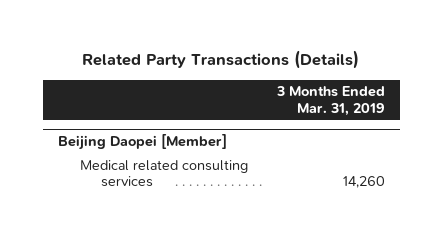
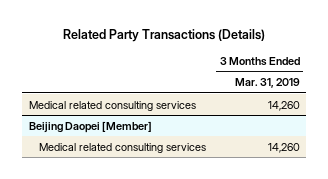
none -> [28,100,196,111] Medical related consulting services

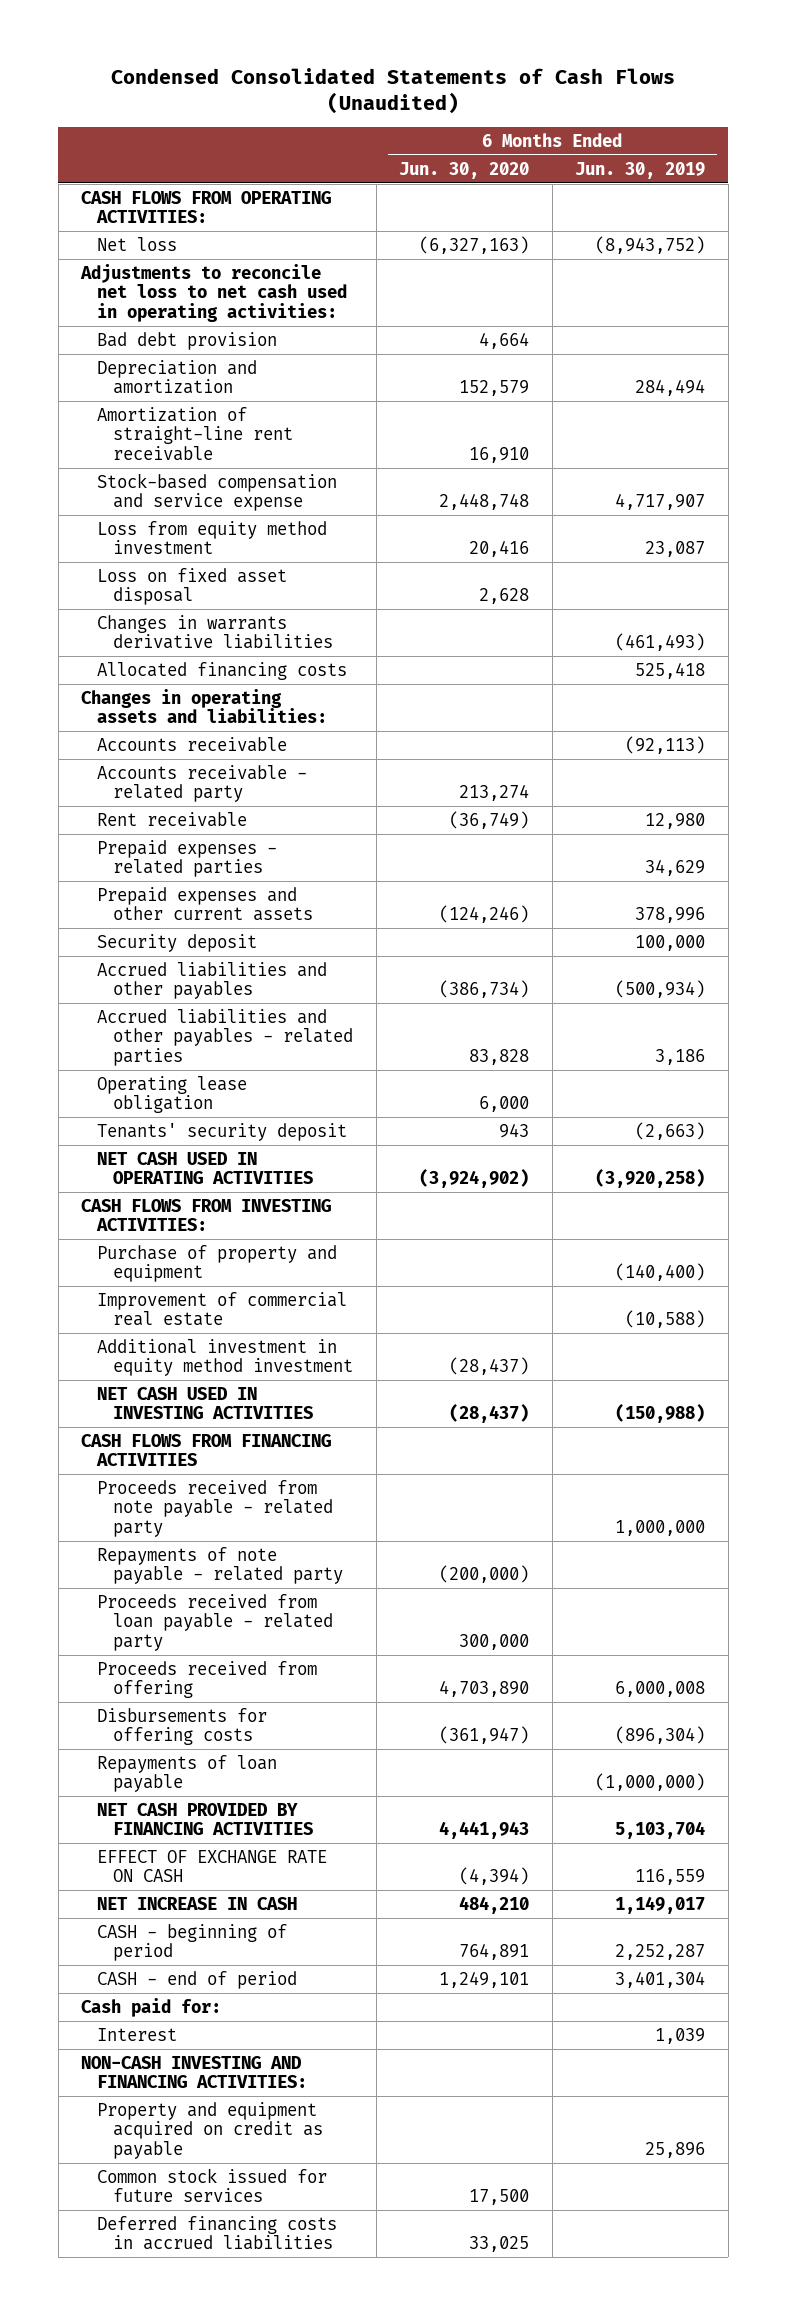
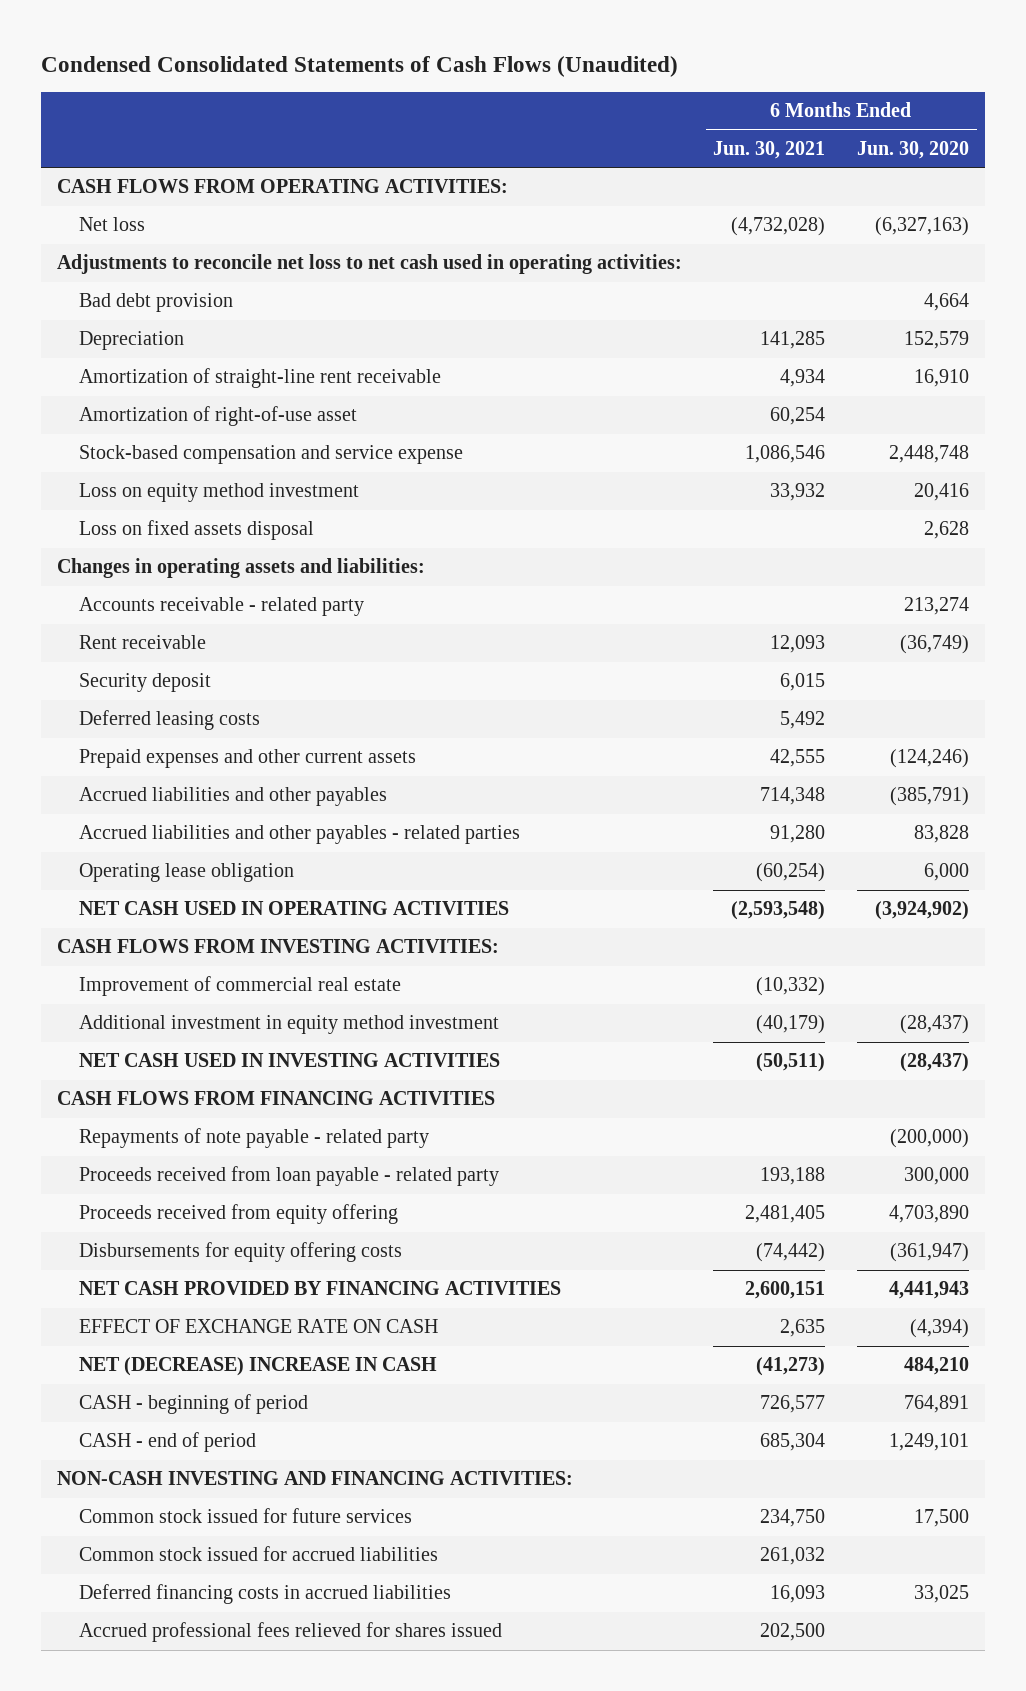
[575,161,706,179] Jun. 30, 2019 -> none
none -> [713,141,826,160] Jun. 30, 2021
[97,359,258,395] Depreciation and amortization -> [78,331,184,351] Depreciation
none -> [78,406,357,427] Amortization of right-of-use asset
[97,614,334,650] Changes in warrants derivative liabilities -> none
[97,661,348,680] Allocated financing costs -> none
[97,520,328,555] Loss from equity method investment -> [78,483,359,503] Loss on equity method investment
[97,567,288,606] Loss on fixed asset disposal -> [78,520,314,541] Loss on fixed assets disposal
[97,736,288,752] Accounts receivable -> none
[97,839,278,878] Prepaid expenses - related parties -> none
none -> [78,710,260,731] Deferred leasing costs
[97,886,314,922] Prepaid expenses and other current assets -> [78,749,416,769] Prepaid expenses and other current assets
[439,980,530,999] (386,734) -> [890,787,970,807] (385,791)
[97,1122,348,1141] Tenants' security deposit -> none
[97,1244,338,1283] Purchase of property and equipment -> none
[97,1479,334,1537] Proceeds received from note payable - related party -> none
[97,1754,278,1793] Repayments of loan payable -> none
[97,1660,318,1699] Proceeds received from offering -> [78,1204,398,1225] Proceeds received from equity offering
[97,1707,268,1746] Disbursements for offering costs -> [78,1242,402,1263] Disbursements for equity offering costs
[97,1896,298,1910] NET INCREASE IN CASH -> [78,1357,437,1377] NET (DECREASE) INCREASE IN CASH
[81,1997,222,2017] Cash paid for: -> none
[97,2027,178,2041] Interest -> none
[97,2101,324,2159] Property and equipment acquired on credit as payable -> none
none -> [78,1546,438,1562] Common stock issued for accrued liabilities
none -> [78,1622,502,1643] Accrued professional fees relieved for shares issued

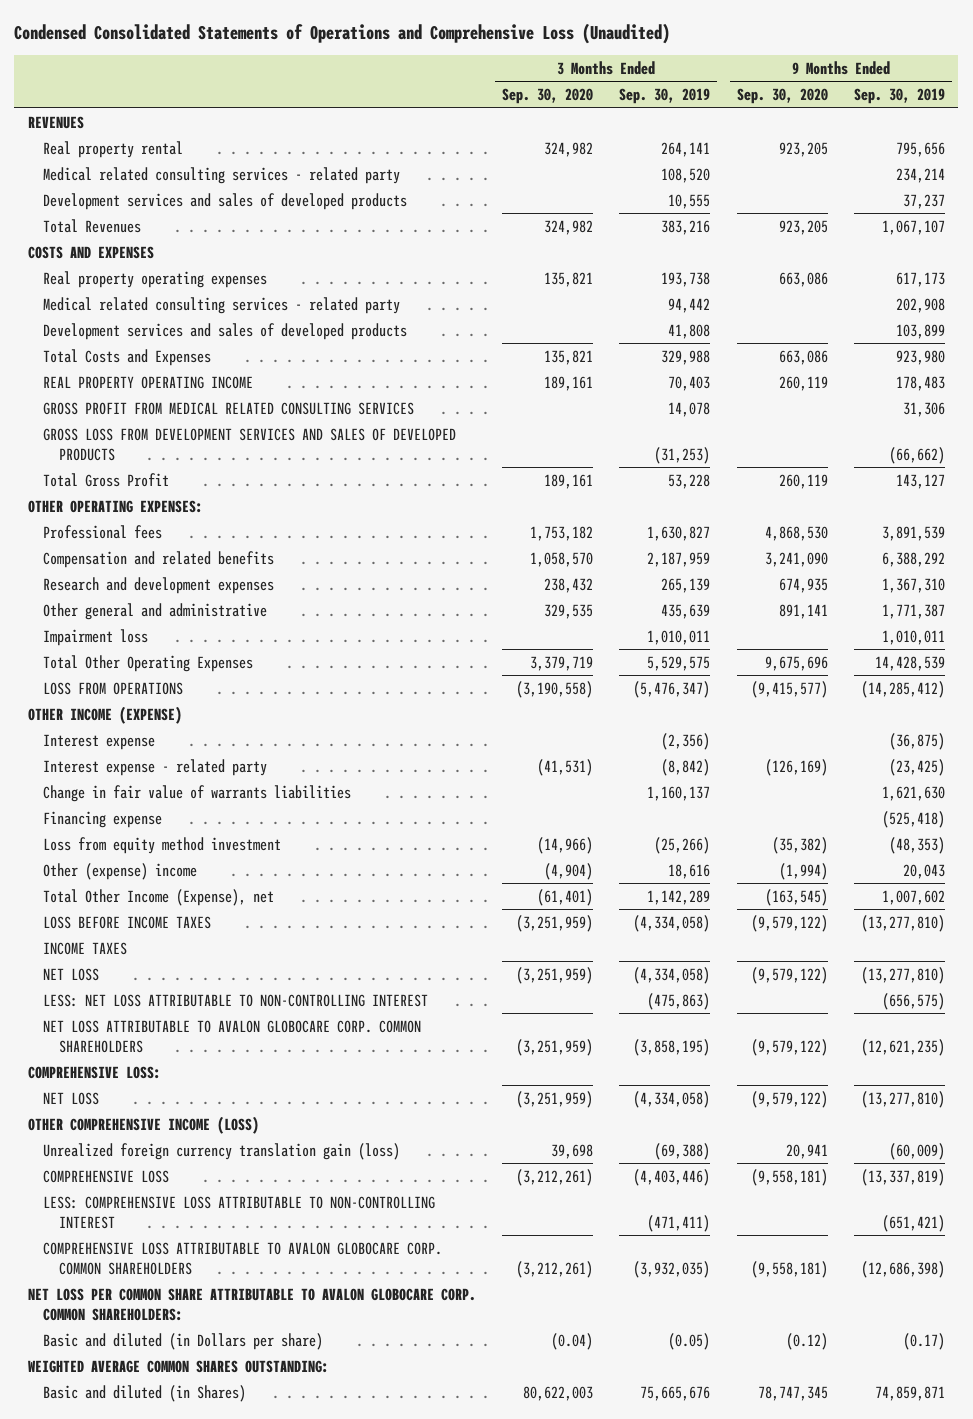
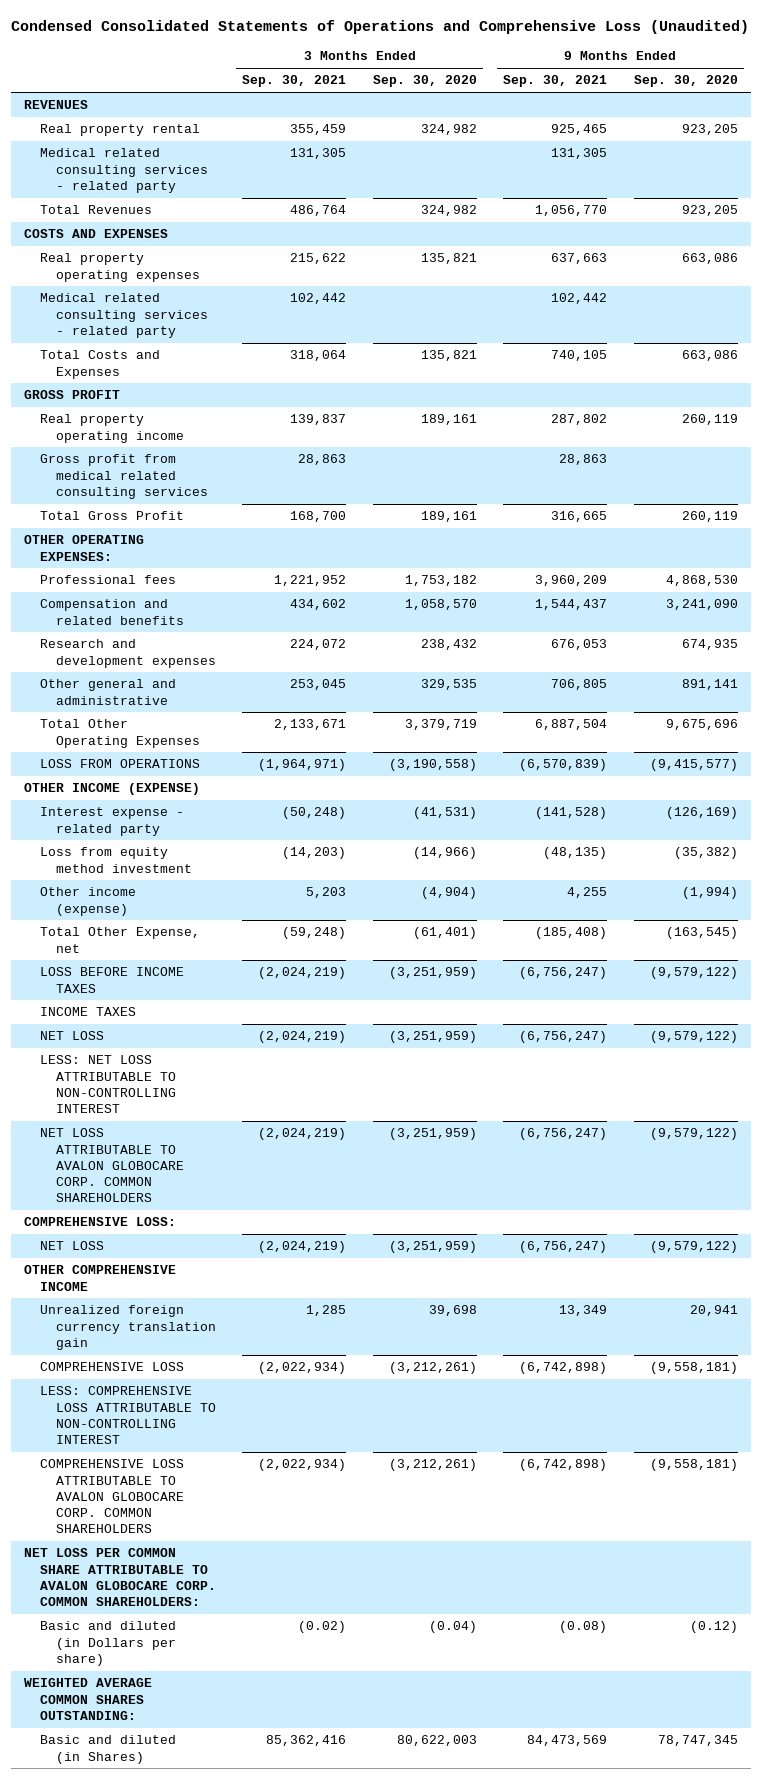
[619,88,711,105] Sep. 30, 2019 -> none
[854,88,946,105] Sep. 30, 2019 -> none
none -> [242,75,347,88] Sep. 30, 2021
none -> [503,75,608,88] Sep. 30, 2021
[43,192,408,210] Development services and sales of developed products -> none
[43,322,408,340] Development services and sales of developed products -> none
[43,427,457,461] GROSS LOSS FROM DEVELOPMENT SERVICES AND SALES OF DEVELOPED PRODUCTS -> none
none -> [24,390,121,400] GROSS PROFIT
[43,375,254,389] REAL PROPERTY OPERATING INCOME -> [40,414,184,443] Real property operating income
[43,401,415,415] GROSS PROFIT FROM MEDICAL RELATED CONSULTING SERVICES -> [40,454,208,499] Gross profit from medical related consulting services
[43,628,149,646] Impairment loss -> none
[43,733,156,750] Interest expense -> none
[43,784,352,802] Change in fair value of warrants liabilities -> none
[43,810,163,828] Financing expense -> none
[43,862,198,880] Other (expense) income -> [40,887,137,916] Other income (expense)
[43,888,275,906] Total Other Income (Expense), net -> [40,927,201,953] Total Other Expense, net
[27,1115,259,1134] OTHER COMPREHENSIVE INCOME (LOSS) -> [24,1265,177,1291] OTHER COMPREHENSIVE INCOME
[43,1142,401,1160] Unrealized foreign currency translation gain (loss) -> [40,1305,216,1350] Unrealized foreign currency translation gain

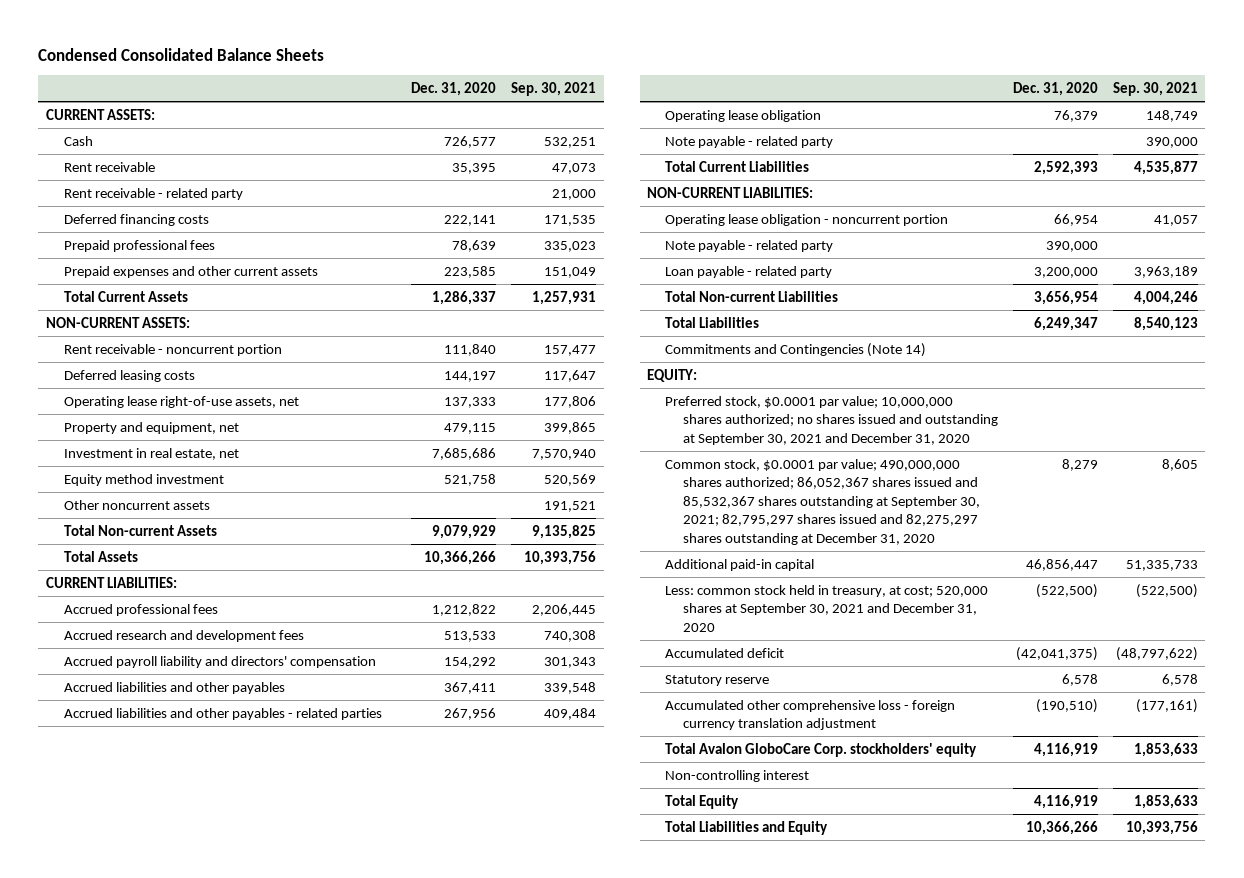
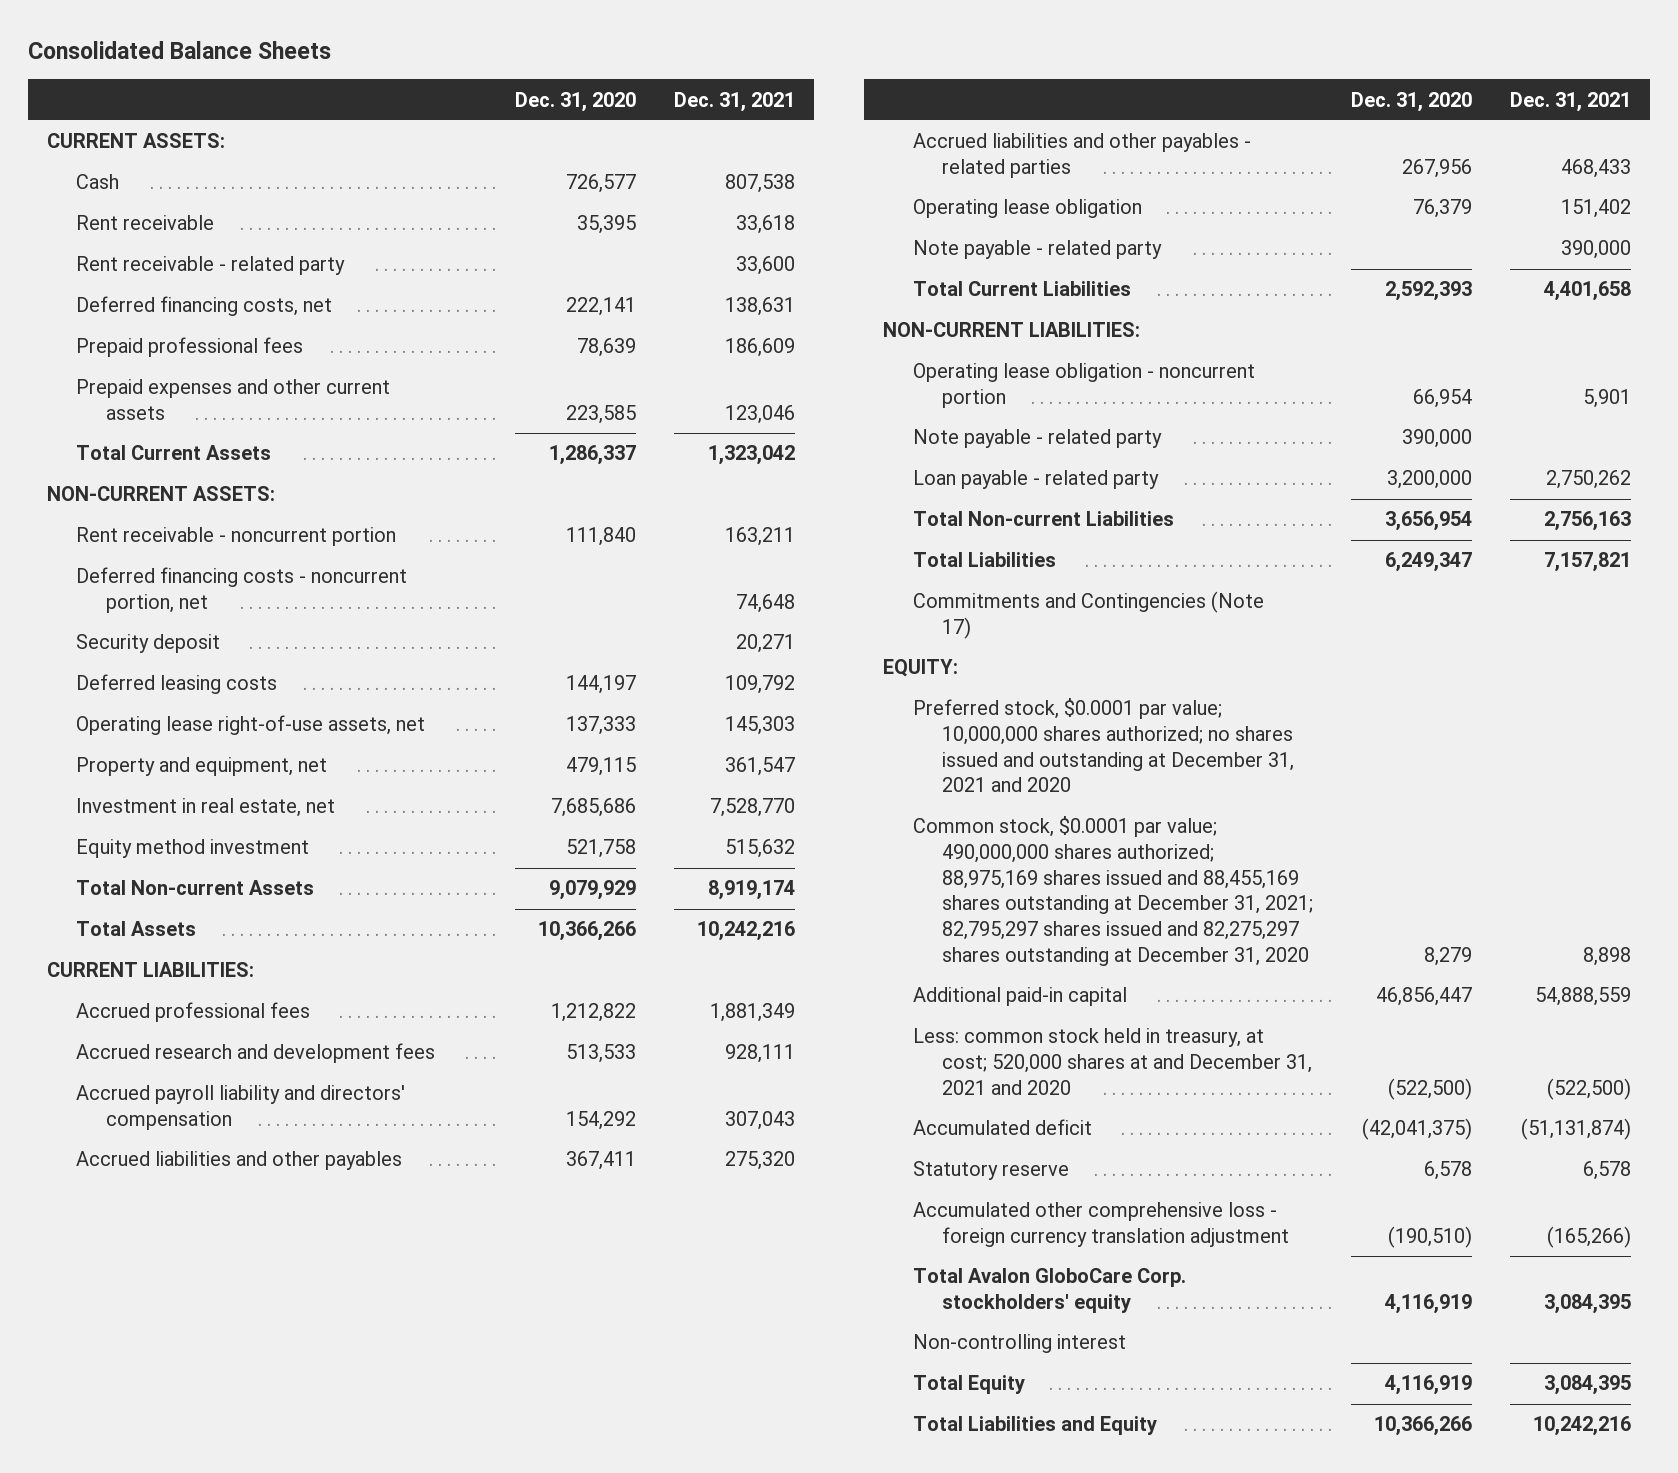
[38,47,325,61] Condensed Consolidated Balance Sheets -> [27,41,331,60] Consolidated Balance Sheets
[511,81,597,96] Sep. 30, 2021 -> none
none -> [673,91,795,112] Dec. 31, 2021
[63,213,209,226] Deferred financing costs -> [76,296,333,317] Deferred financing costs, net
none -> [76,567,408,614] Deferred financing costs - noncurrent portion, net
none -> [76,634,221,654] Security deposit
[63,499,210,510] Other noncurrent assets -> none
[665,342,927,357] Commitments and Contingencies (Note 14) -> [912,591,1264,640] Commitments and Contingencies (Note 17)
[665,395,998,445] Preferred stock, $0.0001 par value; 10,000,000 shares authorized; no shares issued and outstanding at September 30, 2021 and December 31, 2020 -> [912,698,1295,793] Preferred stock, $0.0001 par value; 10,000,000 shares authorized; no shares issued and outstanding at December 31, 2021 and 2020
[665,458,980,545] Common stock, $0.0001 par value; 490,000,000 shares authorized; 86,052,367 shares issued and 85,532,367 shares outstanding at September 30, 2021; 82,795,297 shares issued and 82,275,297 shares outstanding at December 31, 2020 -> [912,816,1314,966] Common stock, $0.0001 par value; 490,000,000 shares authorized; 88,975,169 shares issued and 88,455,169 shares outstanding at December 31, 2021; 82,795,297 shares issued and 82,275,297 shares outstanding at December 31, 2020
[665,584,989,632] Less: common stock held in treasury, at cost; 520,000 shares at September 30, 2021 and December 31, 2020 -> [912,1028,1313,1095] Less: common stock held in treasury, at cost; 520,000 shares at and December 31, 2021 and 2020

